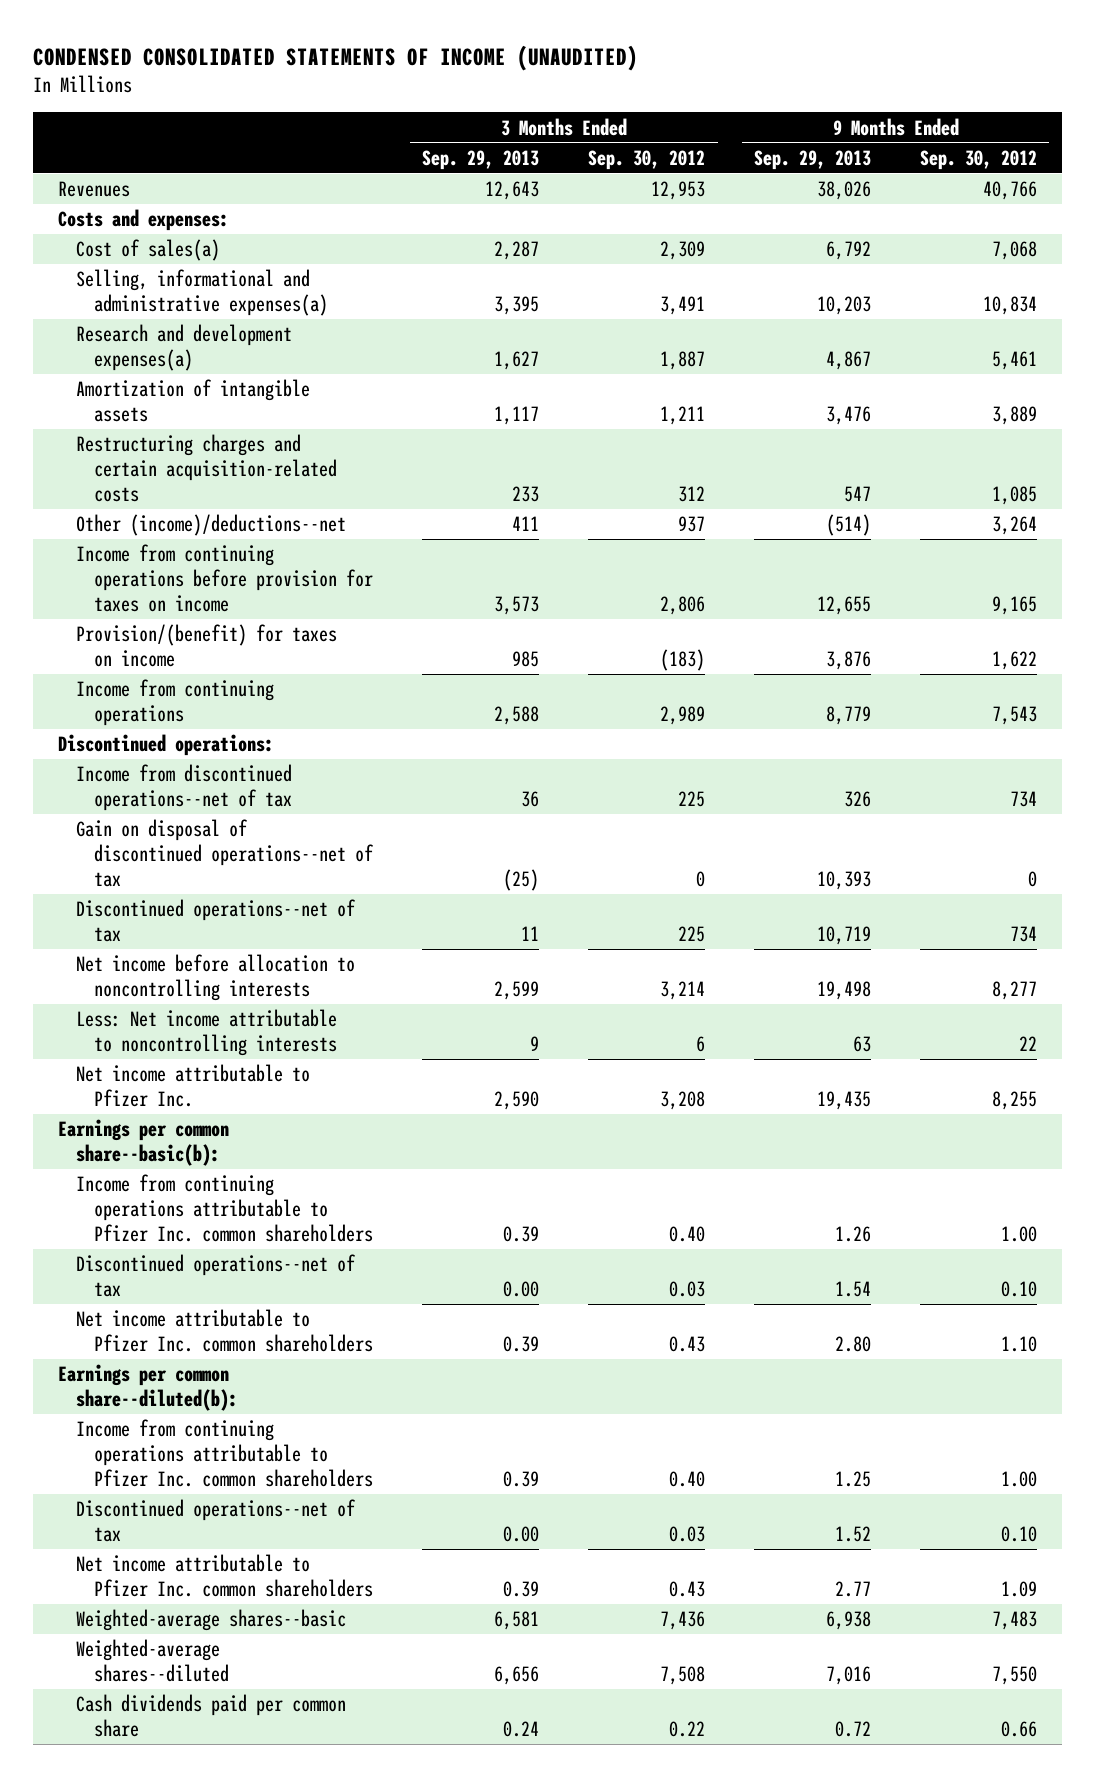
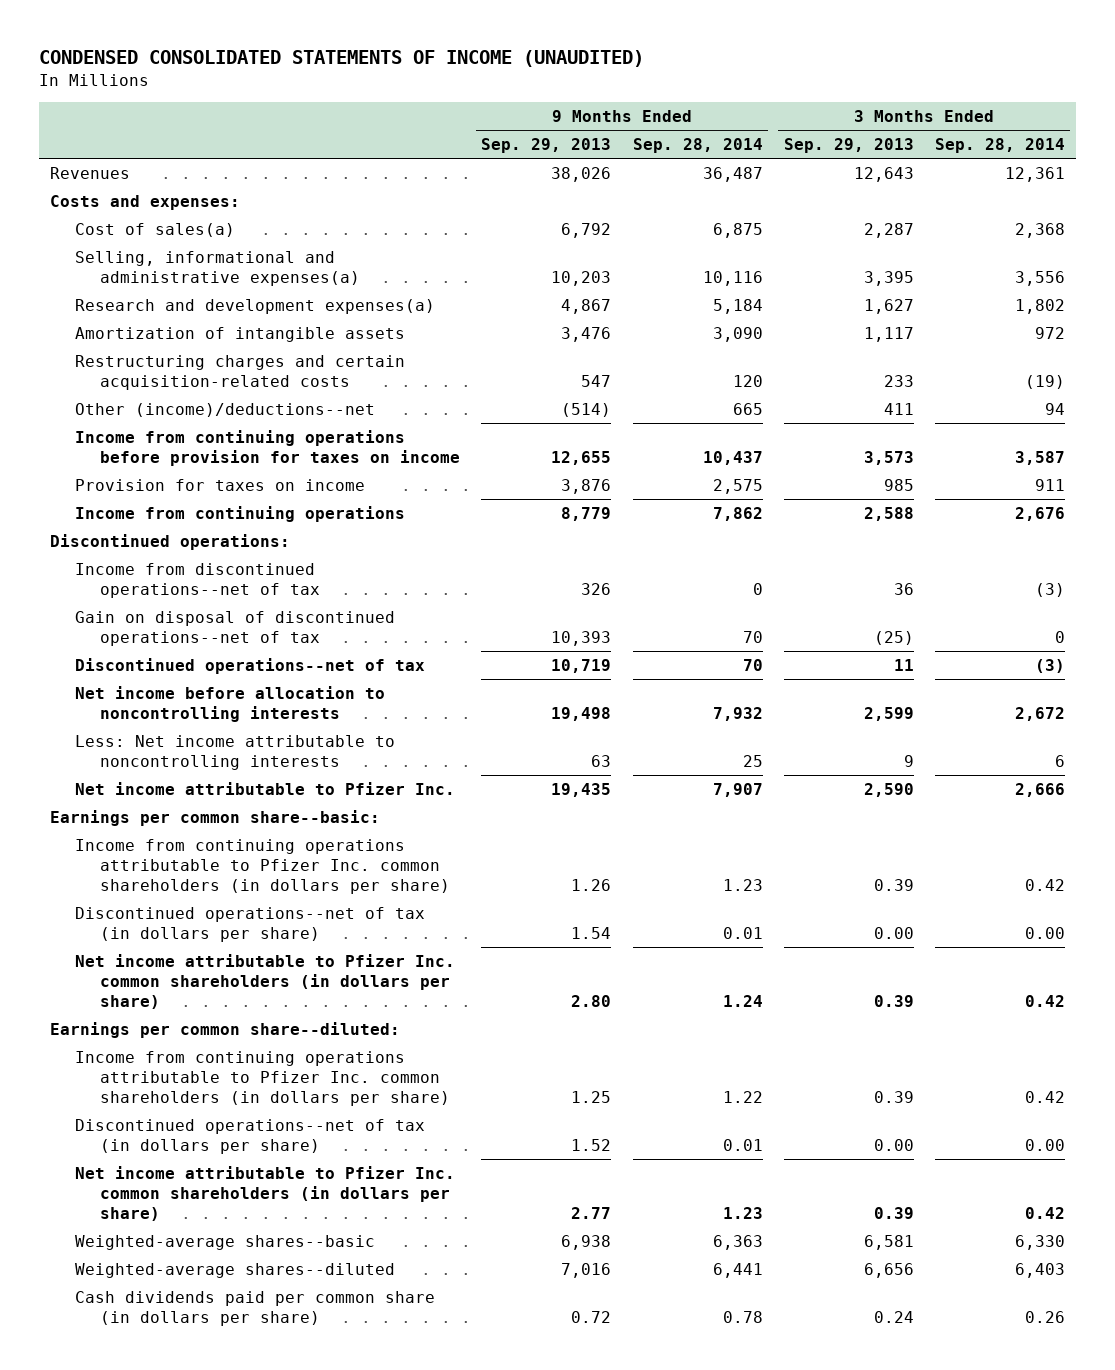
[588,149,706,170] Sep. 30, 2012 -> none
[920,149,1038,170] Sep. 30, 2012 -> none
none -> [632,138,763,154] Sep. 28, 2014
none -> [934,138,1065,154] Sep. 28, 2014
[76,624,338,668] Provision/(benefit) for taxes on income -> [74,479,365,492] Provision for taxes on income
[57,1119,229,1167] Earnings per common share--basic(b): -> [49,810,380,827] Earnings per common share--basic:
[76,1174,374,1243] Income from continuing operations attributable to Pfizer Inc. common shareholders -> [74,839,451,894] Income from continuing operations attributable to Pfizer Inc. common shareholders (in dollars per share)
[76,1254,357,1298] Discontinued operations--net of tax -> [74,907,425,942] Discontinued operations--net of tax (in dollars per share)
[76,1309,374,1353] Net income attributable to Pfizer Inc. common shareholders -> [74,954,455,1009] Net income attributable to Pfizer Inc. common shareholders (in dollars per share)
[57,1364,239,1412] Earnings per common share--diluted(b): -> [49,1022,400,1039] Earnings per common share--diluted:
[76,1419,374,1488] Income from continuing operations attributable to Pfizer Inc. common shareholders -> [74,1051,451,1106] Income from continuing operations attributable to Pfizer Inc. common shareholders (in dollars per share)
[76,1499,357,1543] Discontinued operations--net of tax -> [74,1119,425,1154] Discontinued operations--net of tax (in dollars per share)
[76,1554,374,1598] Net income attributable to Pfizer Inc. common shareholders -> [74,1166,455,1221] Net income attributable to Pfizer Inc. common shareholders (in dollars per share)
[76,1694,347,1738] Cash dividends paid per common share -> [74,1291,435,1326] Cash dividends paid per common share (in dollars per share)

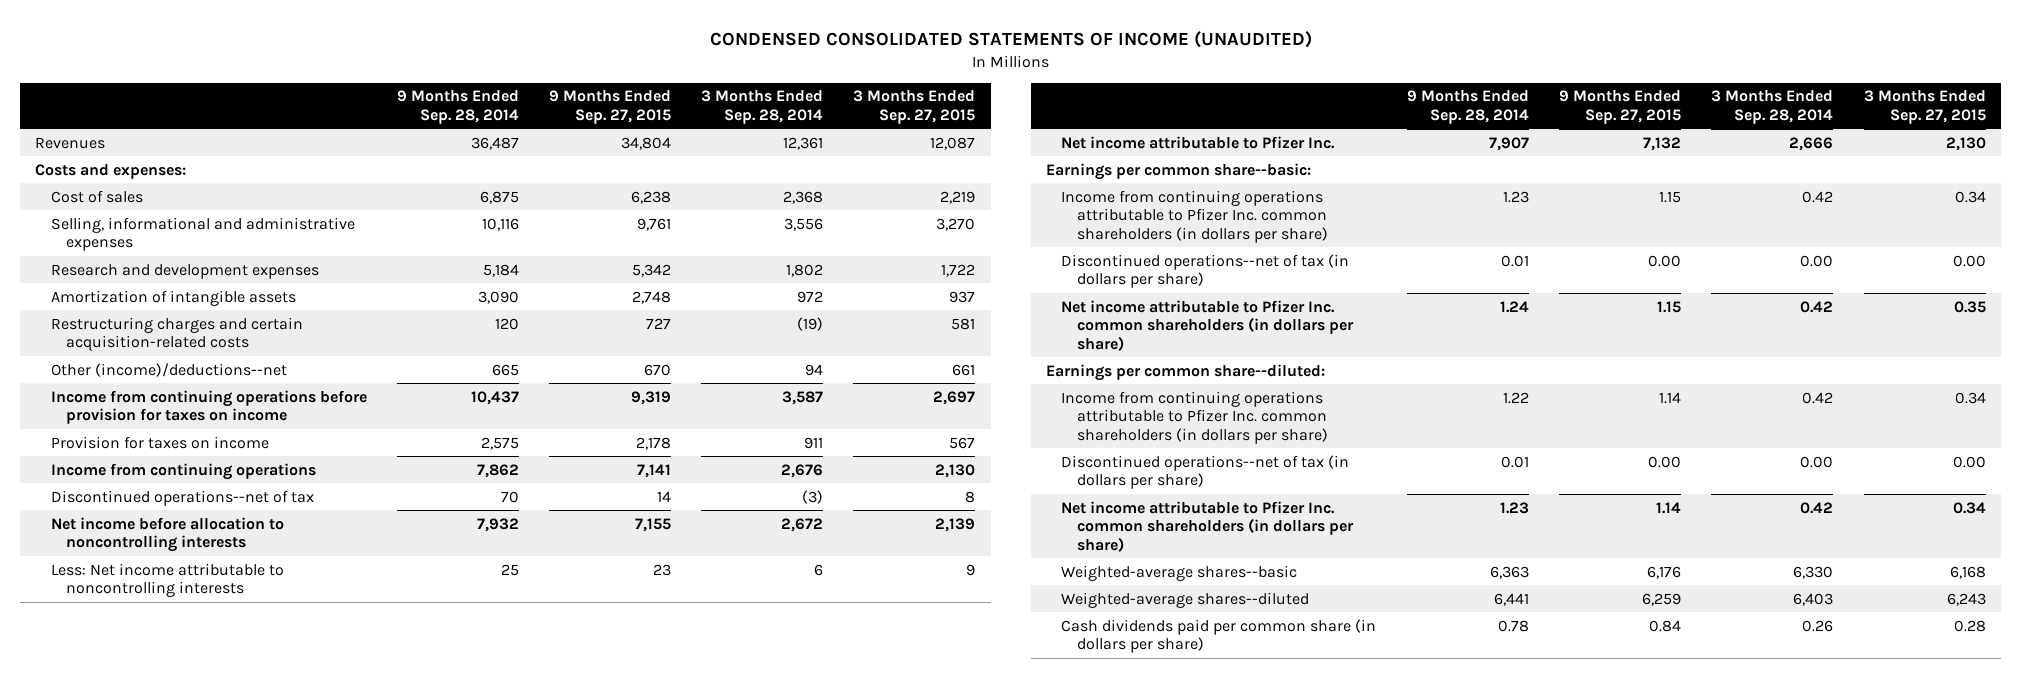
[481,138,612,154] Sep. 29, 2013 -> none
[783,138,914,154] Sep. 29, 2013 -> none
none -> [549,90,672,124] 9 Months Ended Sep. 27, 2015
none -> [853,90,976,124] 3 Months Ended Sep. 27, 2015
[74,223,235,238] Cost of sales(a) -> [50,189,143,203] Cost of sales
[74,251,361,286] Selling, informational and administrative expenses(a) -> [50,216,355,252] Selling, informational and administrative expenses
[74,299,435,315] Research and development expenses(a) -> [50,263,319,279] Research and development expenses
[49,534,290,551] Discontinued operations: -> none
[74,563,321,598] Income from discontinued operations--net of tax -> none
[74,611,395,646] Gain on disposal of discontinued operations--net of tax -> none

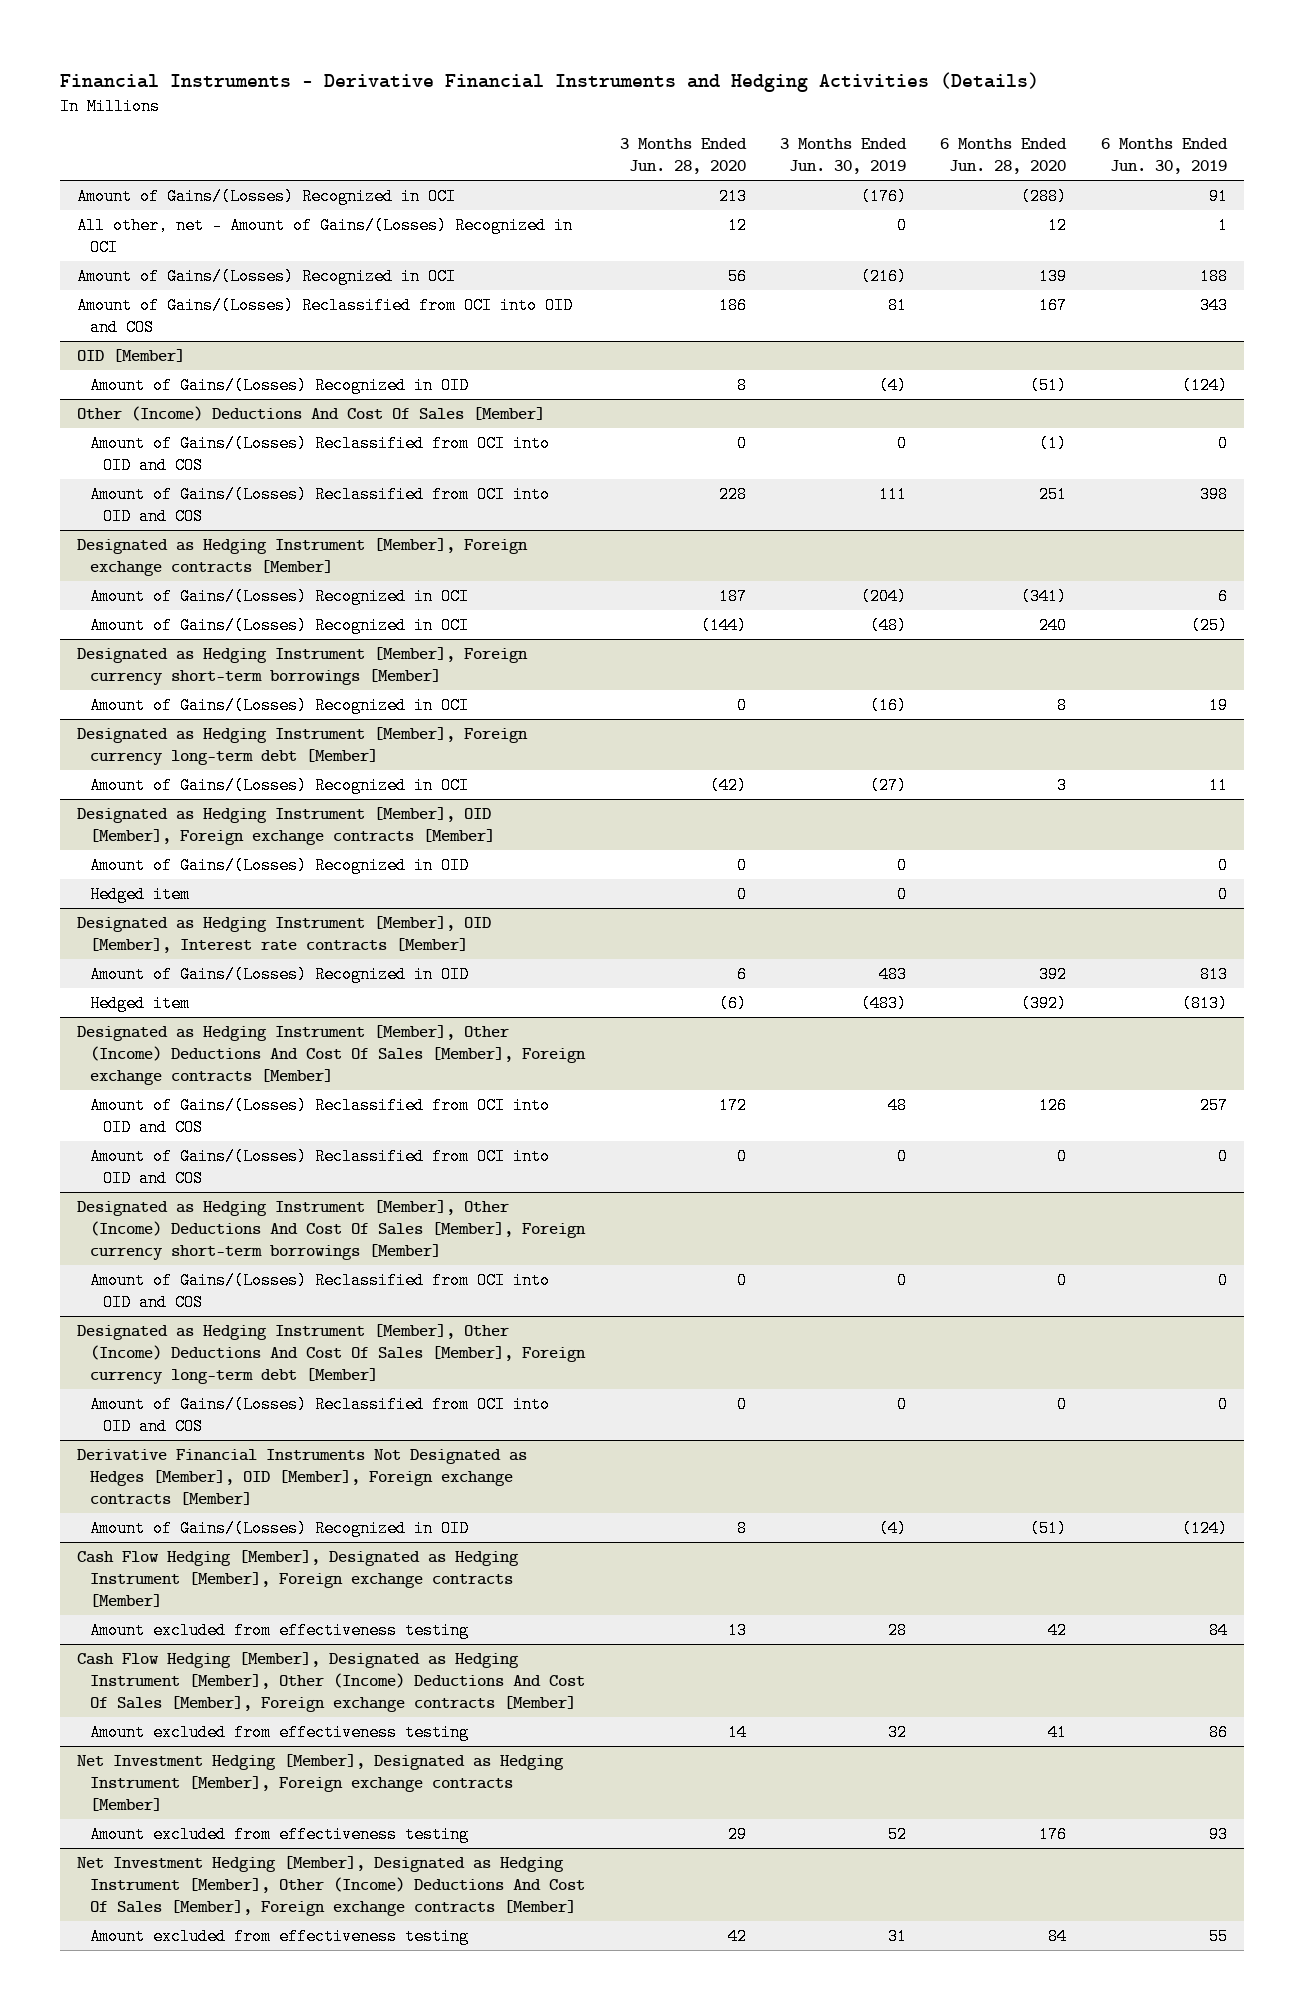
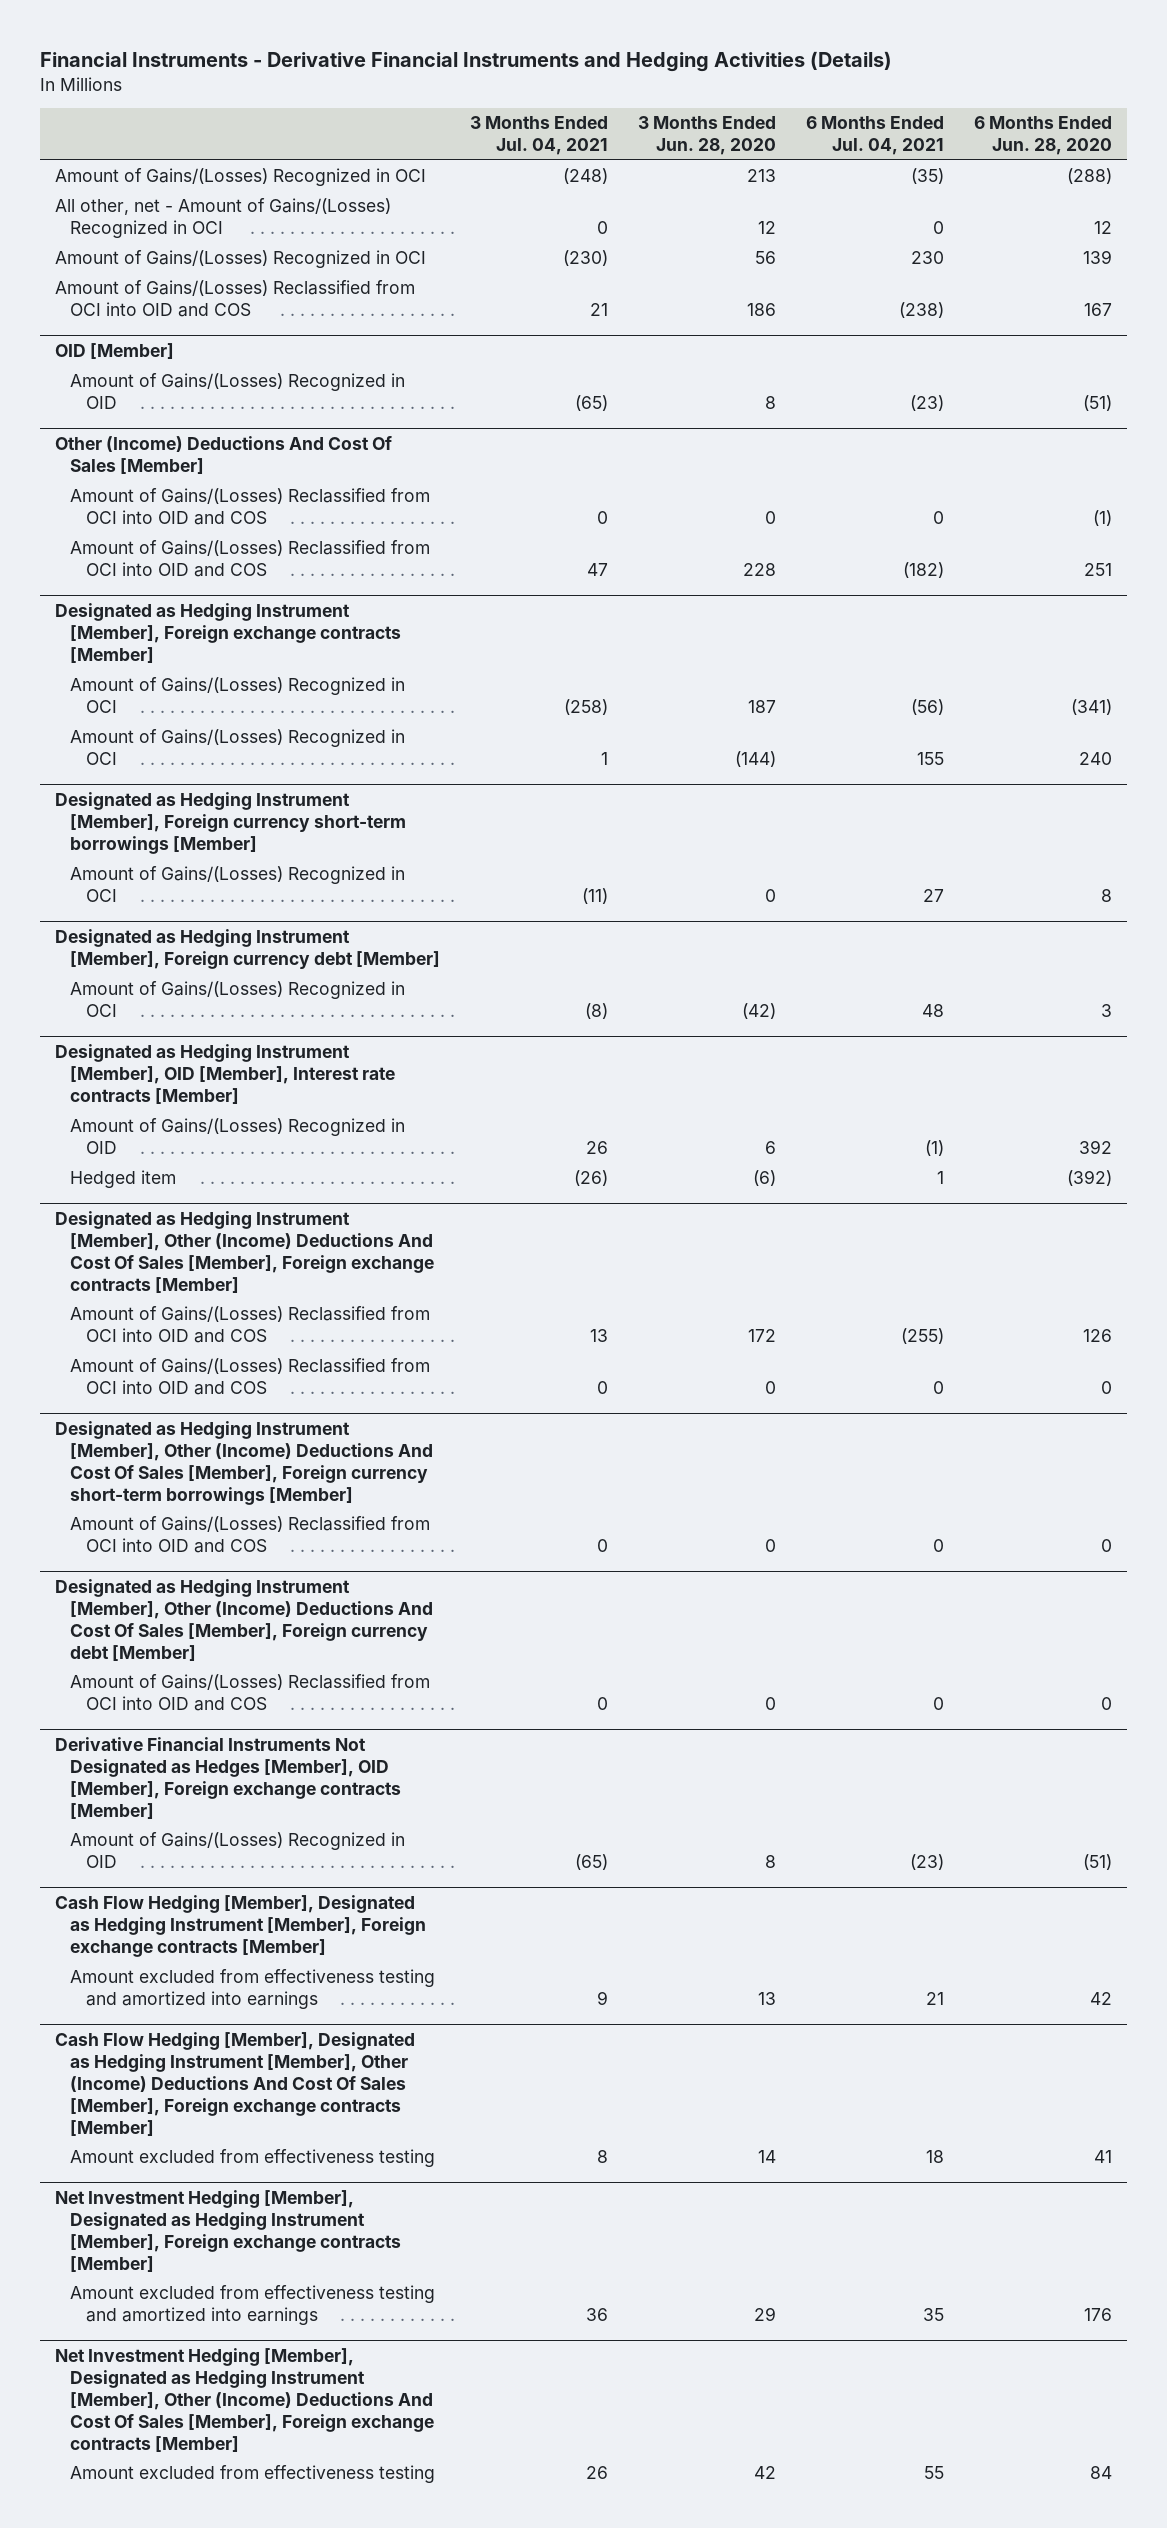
[780,137,908,175] 3 Months Ended Jun. 30, 2019 -> none
[1100,137,1228,175] 6 Months Ended Jun. 30, 2019 -> none
none -> [470,116,609,156] 3 Months Ended Jul. 04, 2021
none -> [805,116,944,156] 6 Months Ended Jul. 04, 2021
[76,726,528,766] Designated as Hedging Instrument [Member], Foreign currency long-term debt [Member] -> [55,929,441,970] Designated as Hedging Instrument [Member], Foreign currency debt [Member]
[76,806,496,846] Designated as Hedging Instrument [Member], OID [Member], Foreign exchange contracts [Member] -> none
[90,856,470,874] Amount of Gains/(Losses) Recognized in OID -> none
[90,885,191,903] Hedged item -> none
[76,1323,587,1385] Designated as Hedging Instrument [Member], Other (Income) Deductions And Cost Of Sales [Member], Foreign currency long-term debt [Member] -> [55,1579,434,1661] Designated as Hedging Instrument [Member], Other (Income) Deductions And Cost Of Sales [Member], Foreign currency debt [Member]
[90,1621,470,1639] Amount excluded from effectiveness testing -> [70,1969,436,2010] Amount excluded from effectiveness testing and amortized into earnings
[90,1825,470,1843] Amount excluded from effectiveness testing -> [70,2285,436,2326] Amount excluded from effectiveness testing and amortized into earnings

